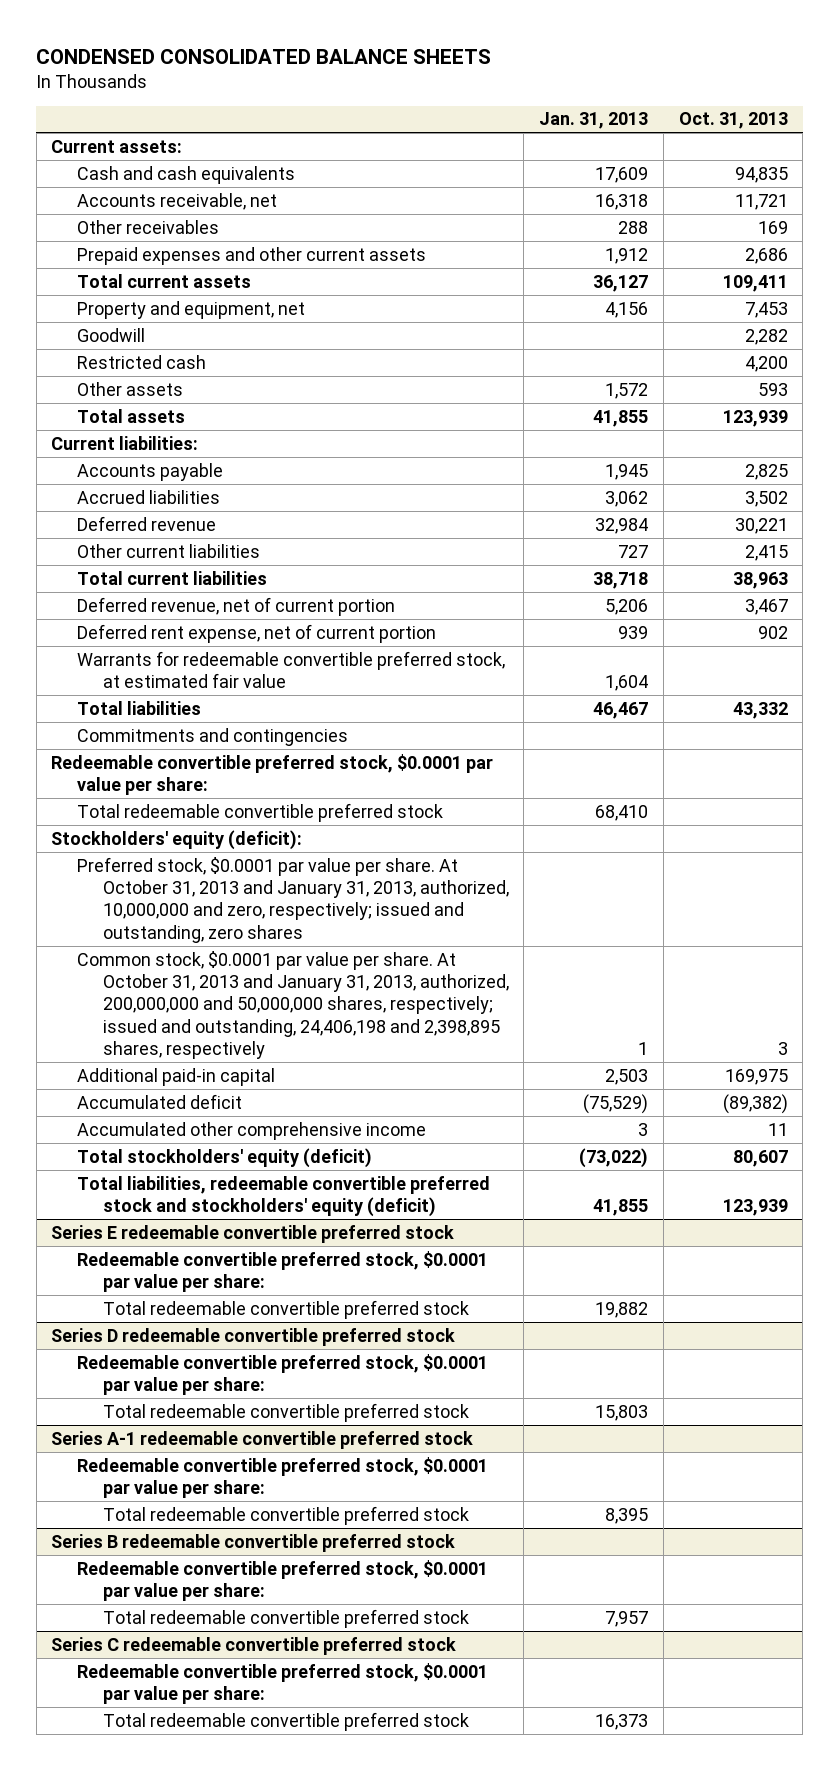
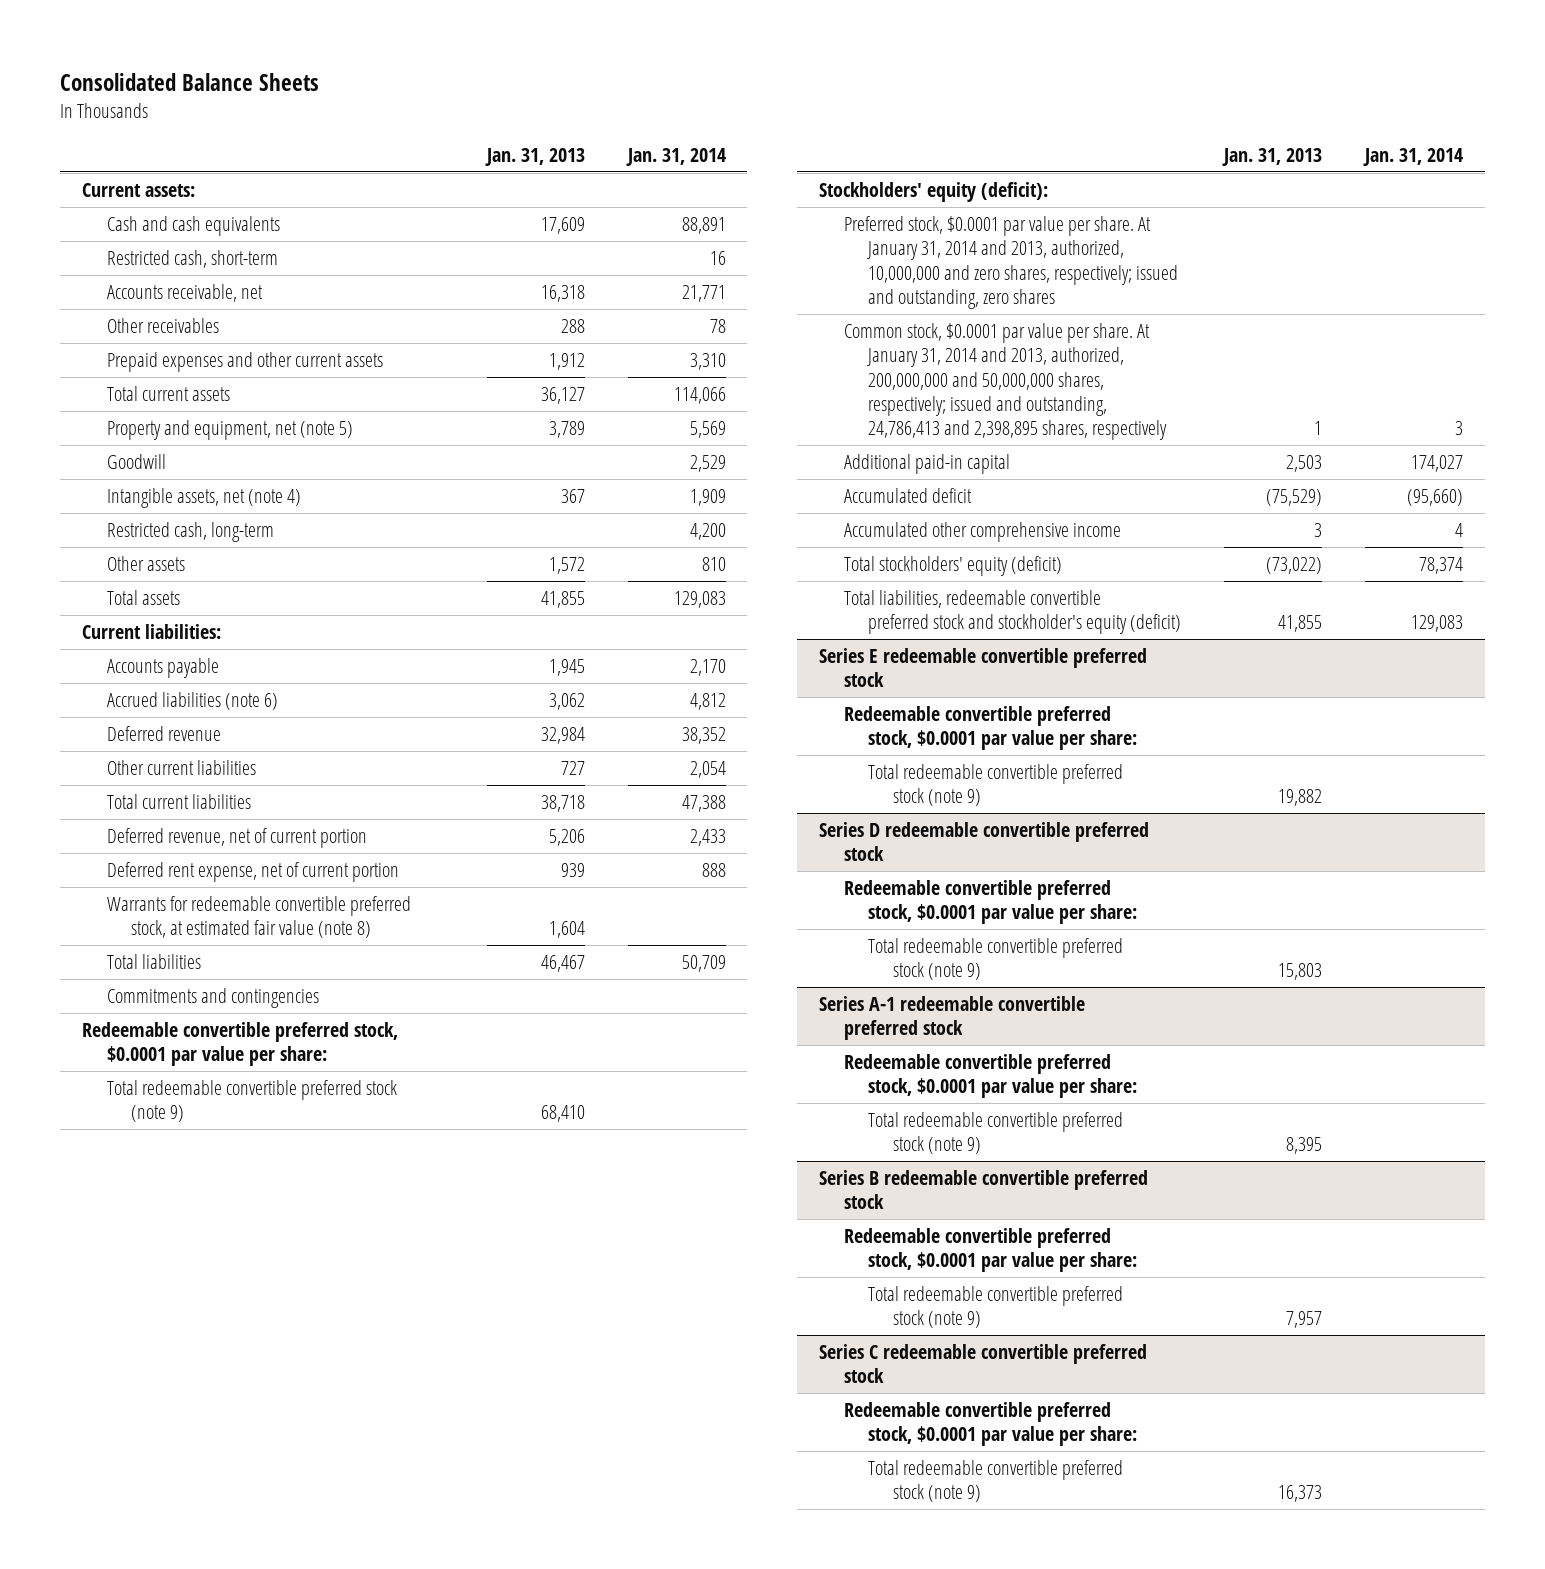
[36,48,492,64] CONDENSED CONSOLIDATED BALANCE SHEETS -> [60,73,320,92] Consolidated Balance Sheets
[678,112,788,130] Oct. 31, 2013 -> none
none -> [626,148,727,167] Jan. 31, 2014
none -> [106,249,278,268] Restricted cash, short-term
[77,300,306,319] Property and equipment, net -> [106,419,353,440] Property and equipment, net (note 5)
[605,301,649,318] 4,156 -> [549,420,586,438] 3,789
none -> [106,487,301,508] Intangible assets, net (note 4)
[77,354,207,369] Restricted cash -> [106,521,274,542] Restricted cash, long-term
[77,489,221,504] Accrued liabilities -> [106,691,278,710] Accrued liabilities (note 6)
[77,650,506,688] Warrants for redeemable convertible preferred stock, at estimated fair value -> [106,895,411,939] Warrants for redeemable convertible preferred stock, at estimated fair value (note 8)
[77,802,444,822] Total redeemable convertible preferred stock -> [106,1079,397,1123] Total redeemable convertible preferred stock (note 9)
[77,856,509,943] Preferred stock, $0.0001 par value per share. At October 31, 2013 and January 31, 2013, authorized, 10,000,000 and zero, respectively; issued and outstanding, zero shares -> [843,215,1179,310] Preferred stock, $0.0001 par value per share. At January 31, 2014 and 2013, authorized, 10,000,000 and zero shares, respectively; issued and outstanding, zero shares
[77,950,509,1059] Common stock, $0.0001 par value per share. At October 31, 2013 and January 31, 2013, authorized, 200,000,000 and 50,000,000 shares, respectively; issued and outstanding, 24,406,198 and 2,398,895 shares, respectively -> [843,322,1168,441] Common stock, $0.0001 par value per share. At January 31, 2014 and 2013, authorized, 200,000,000 and 50,000,000 shares, respectively; issued and outstanding, 24,786,413 and 2,398,895 shares, respectively
[77,1175,491,1217] Total liabilities, redeemable convertible preferred stock and stockholders' equity (deficit) -> [843,589,1182,635] Total liabilities, redeemable convertible preferred stock and stockholder's equity (deficit)
[102,1299,469,1319] Total redeemable convertible preferred stock -> [868,763,1124,807] Total redeemable convertible preferred stock (note 9)
[102,1402,469,1422] Total redeemable convertible preferred stock -> [868,937,1124,981] Total redeemable convertible preferred stock (note 9)
[102,1505,469,1525] Total redeemable convertible preferred stock -> [868,1111,1124,1155] Total redeemable convertible preferred stock (note 9)
[102,1608,469,1628] Total redeemable convertible preferred stock -> [868,1285,1124,1329] Total redeemable convertible preferred stock (note 9)
[102,1711,469,1731] Total redeemable convertible preferred stock -> [868,1459,1124,1503] Total redeemable convertible preferred stock (note 9)

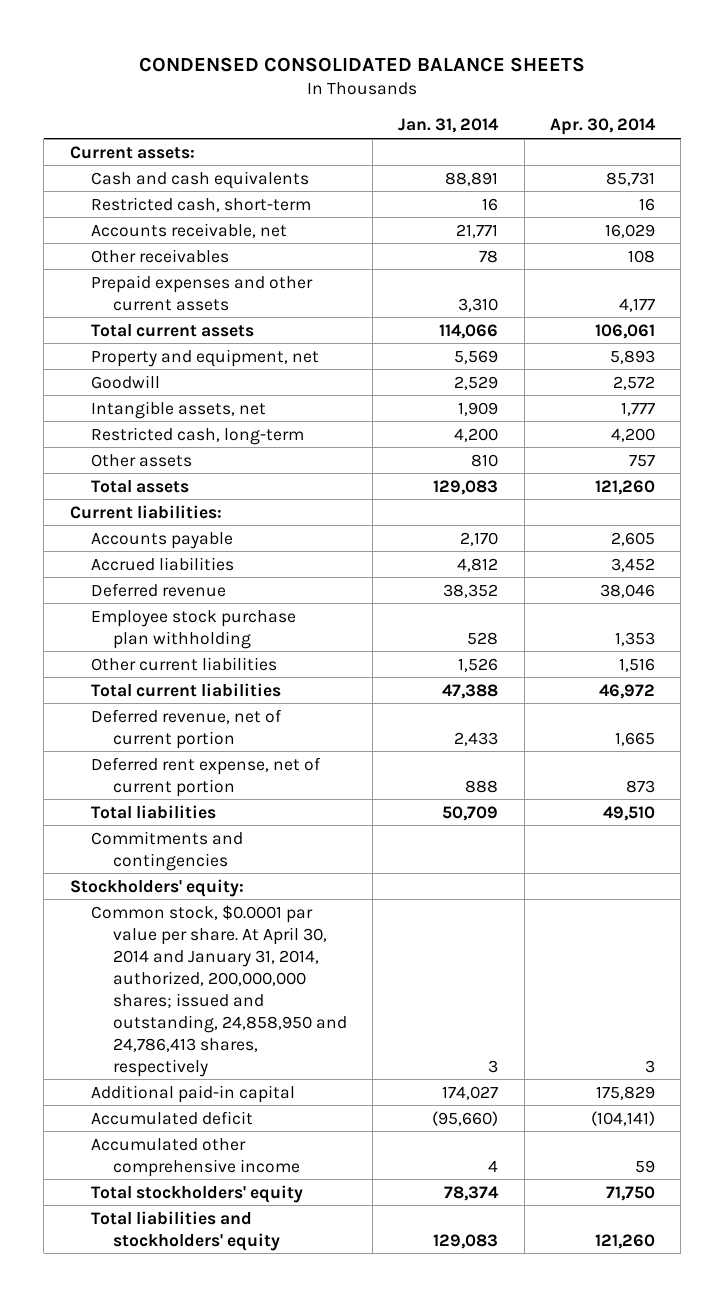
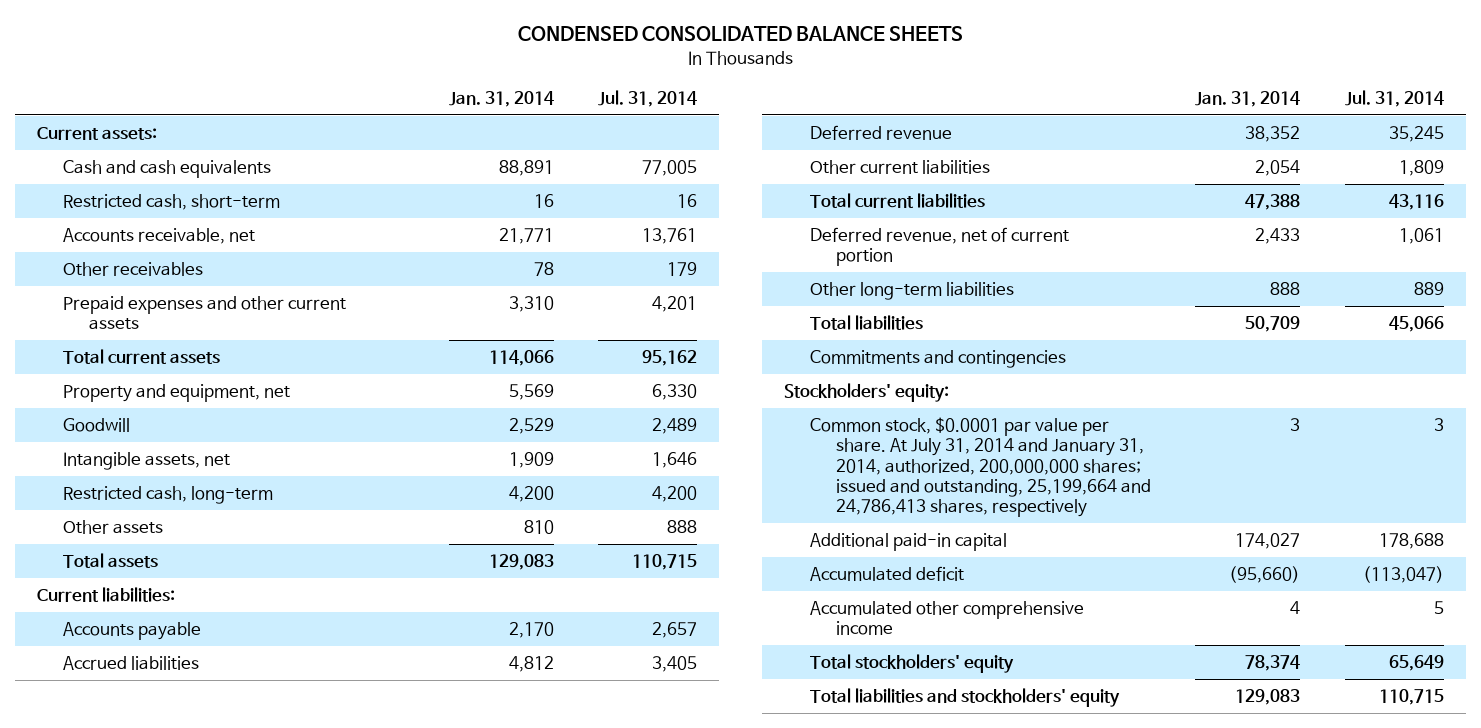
[550,118,657,136] Apr. 30, 2014 -> none
none -> [598,90,698,108] Jul. 31, 2014
[91,609,297,649] Employee stock purchase plan withholding -> none
[458,657,499,672] 1,526 -> [1255,160,1301,177] 2,054
[91,756,322,797] Deferred rent expense, net of current portion -> [809,282,1014,301] Other long-term liabilities
[91,904,347,1077] Common stock, $0.0001 par value per share. At April 30, 2014 and January 31, 2014, authorized, 200,000,000 shares; issued and outstanding, 24,858,950 and 24,786,413 shares, respectively -> [809,417,1152,518] Common stock, $0.0001 par value per share. At July 31, 2014 and January 31, 2014, authorized, 200,000,000 shares; issued and outstanding, 25,199,664 and 24,786,413 shares, respectively

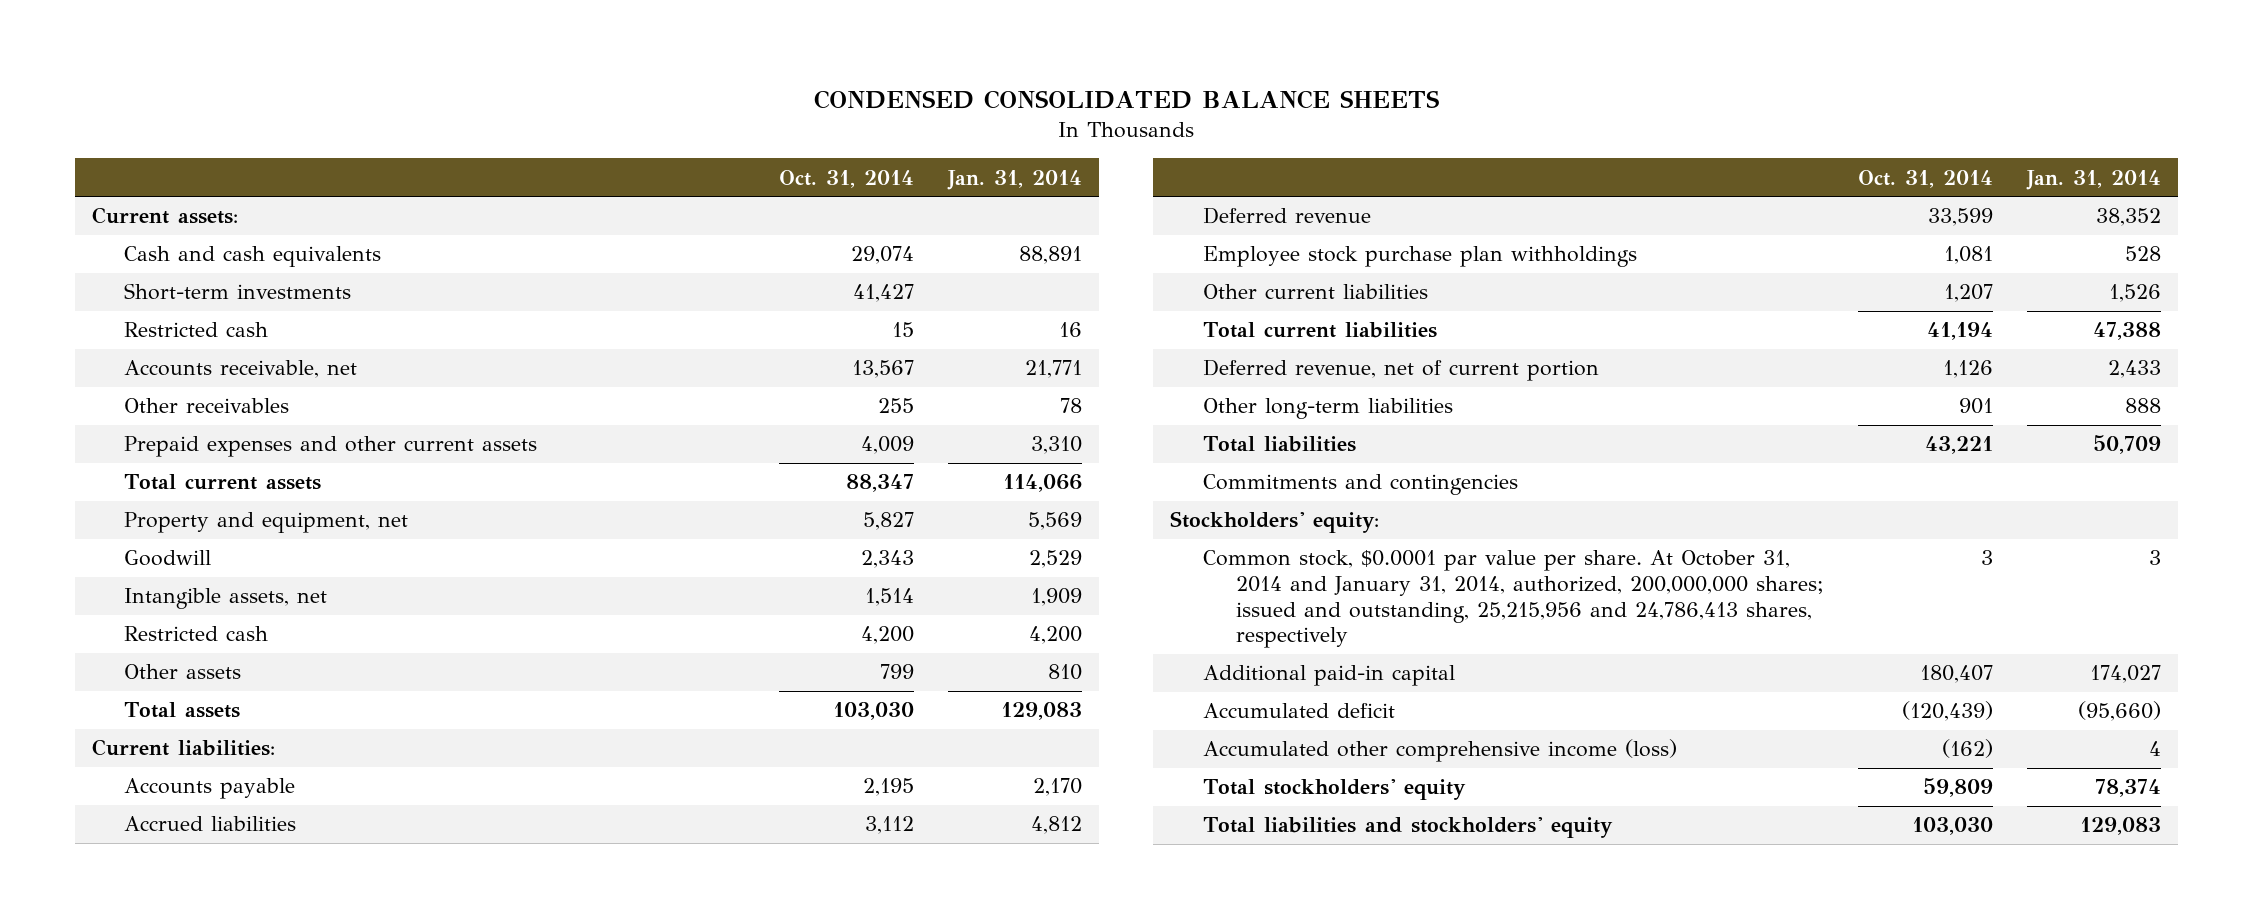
[598,90,698,108] Jul. 31, 2014 -> none
none -> [779,169,915,188] Oct. 31, 2014
none -> [124,283,352,301] Short-term investments
[63,194,281,211] Restricted cash, short-term -> [124,322,269,338] Restricted cash
[63,486,274,505] Restricted cash, long-term -> [124,626,269,642] Restricted cash
none -> [1202,246,1637,268] Employee stock purchase plan withholdings
[1255,160,1301,177] 2,054 -> [2108,284,2161,303] 1,526
[809,417,1152,518] Common stock, $0.0001 par value per share. At July 31, 2014 and January 31, 2014, authorized, 200,000,000 shares; issued and outstanding, 25,199,664 and 24,786,413 shares, respectively -> [1202,550,1824,649] Common stock, $0.0001 par value per share. At October 31, 2014 and January 31, 2014, authorized, 200,000,000 shares; issued and outstanding, 25,215,956 and 24,786,413 shares, respectively
[809,601,1084,636] Accumulated other comprehensive income -> [1202,739,1677,763] Accumulated other comprehensive income (loss)

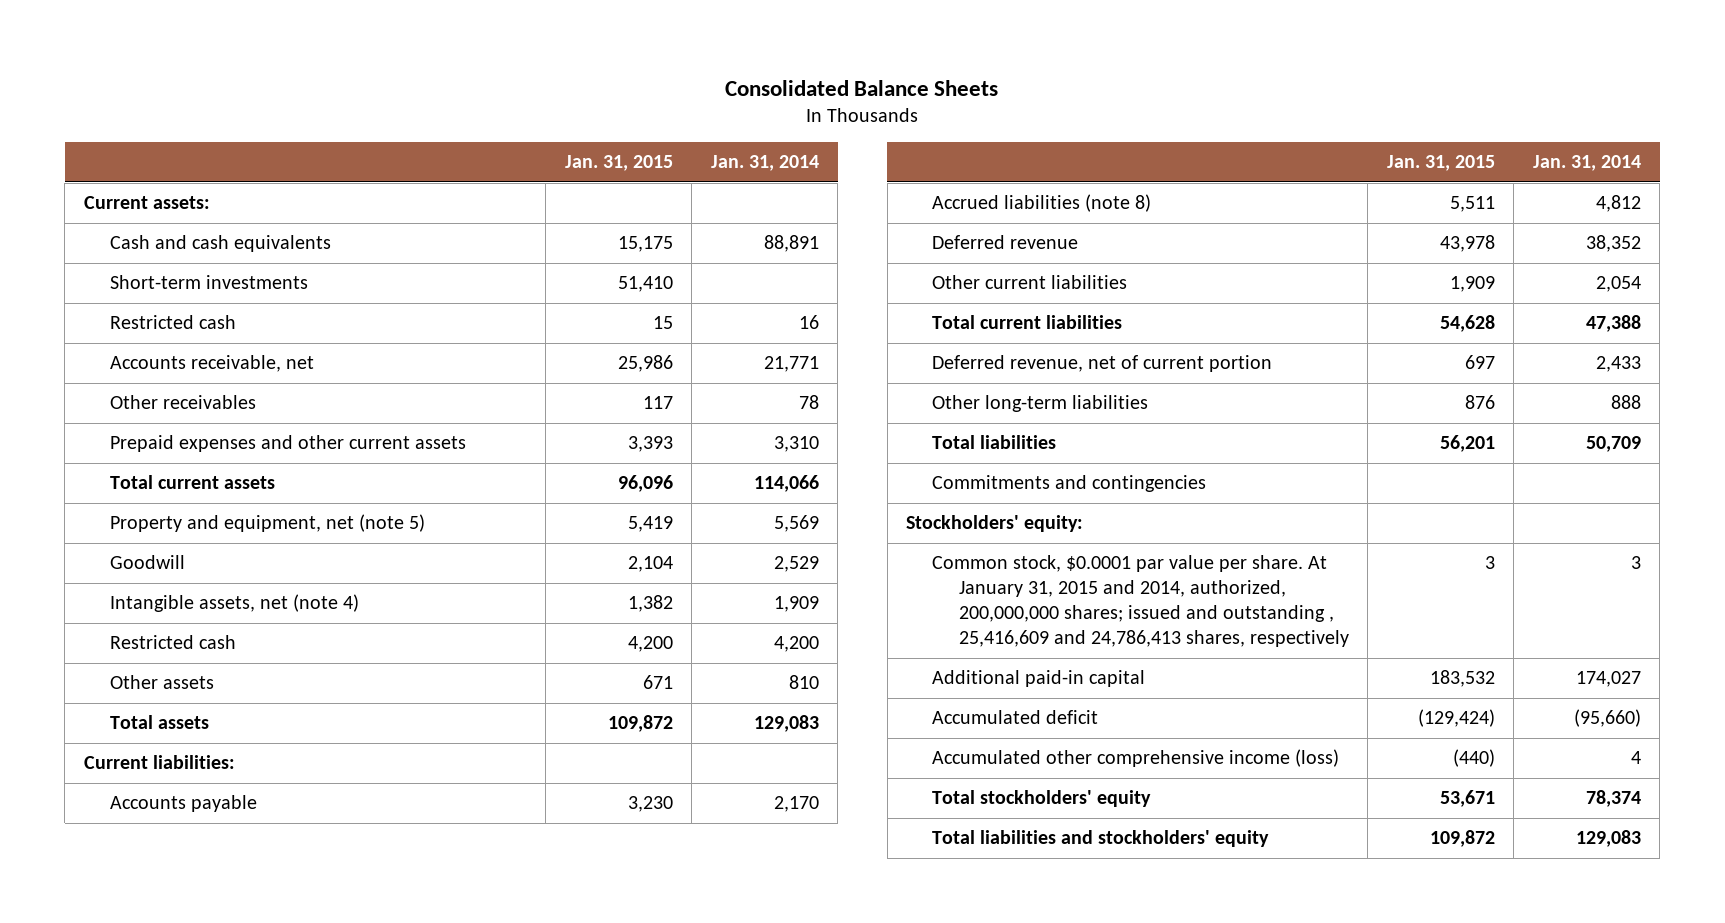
[814,89,1440,109] CONDENSED CONSOLIDATED BALANCE SHEETS -> [725,79,999,96] Consolidated Balance Sheets
[779,169,915,188] Oct. 31, 2014 -> none
none -> [564,155,673,172] Jan. 31, 2015
[124,512,409,534] Property and equipment, net -> [110,514,426,533] Property and equipment, net (note 5)
[124,588,328,610] Intangible assets, net -> [110,594,360,613] Intangible assets, net (note 4)
[124,816,297,832] Accrued liabilities -> [932,194,1152,213] Accrued liabilities (note 8)
[1202,246,1637,268] Employee stock purchase plan withholdings -> none
[2108,284,2161,303] 1,526 -> [1595,276,1641,293] 2,054
[1202,550,1824,649] Common stock, $0.0001 par value per share. At October 31, 2014 and January 31, 2014, authorized, 200,000,000 shares; issued and outstanding, 25,215,956 and 24,786,413 shares, respectively -> [932,555,1349,648] Common stock, $0.0001 par value per share. At January 31, 2015 and 2014, authorized, 200,000,000 shares; issued and outstanding , 25,416,609 and 24,786,413 shares, respectively

